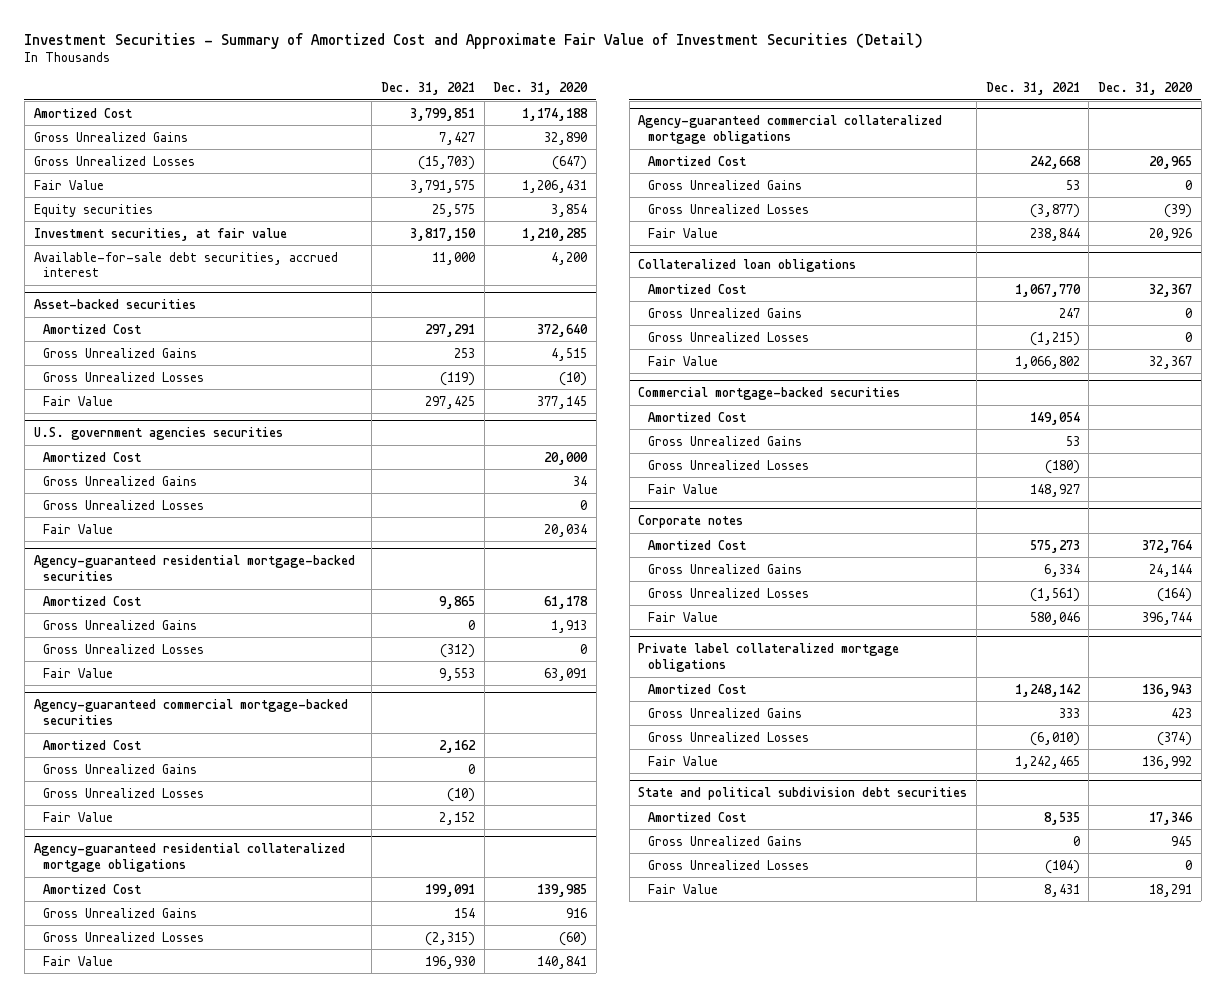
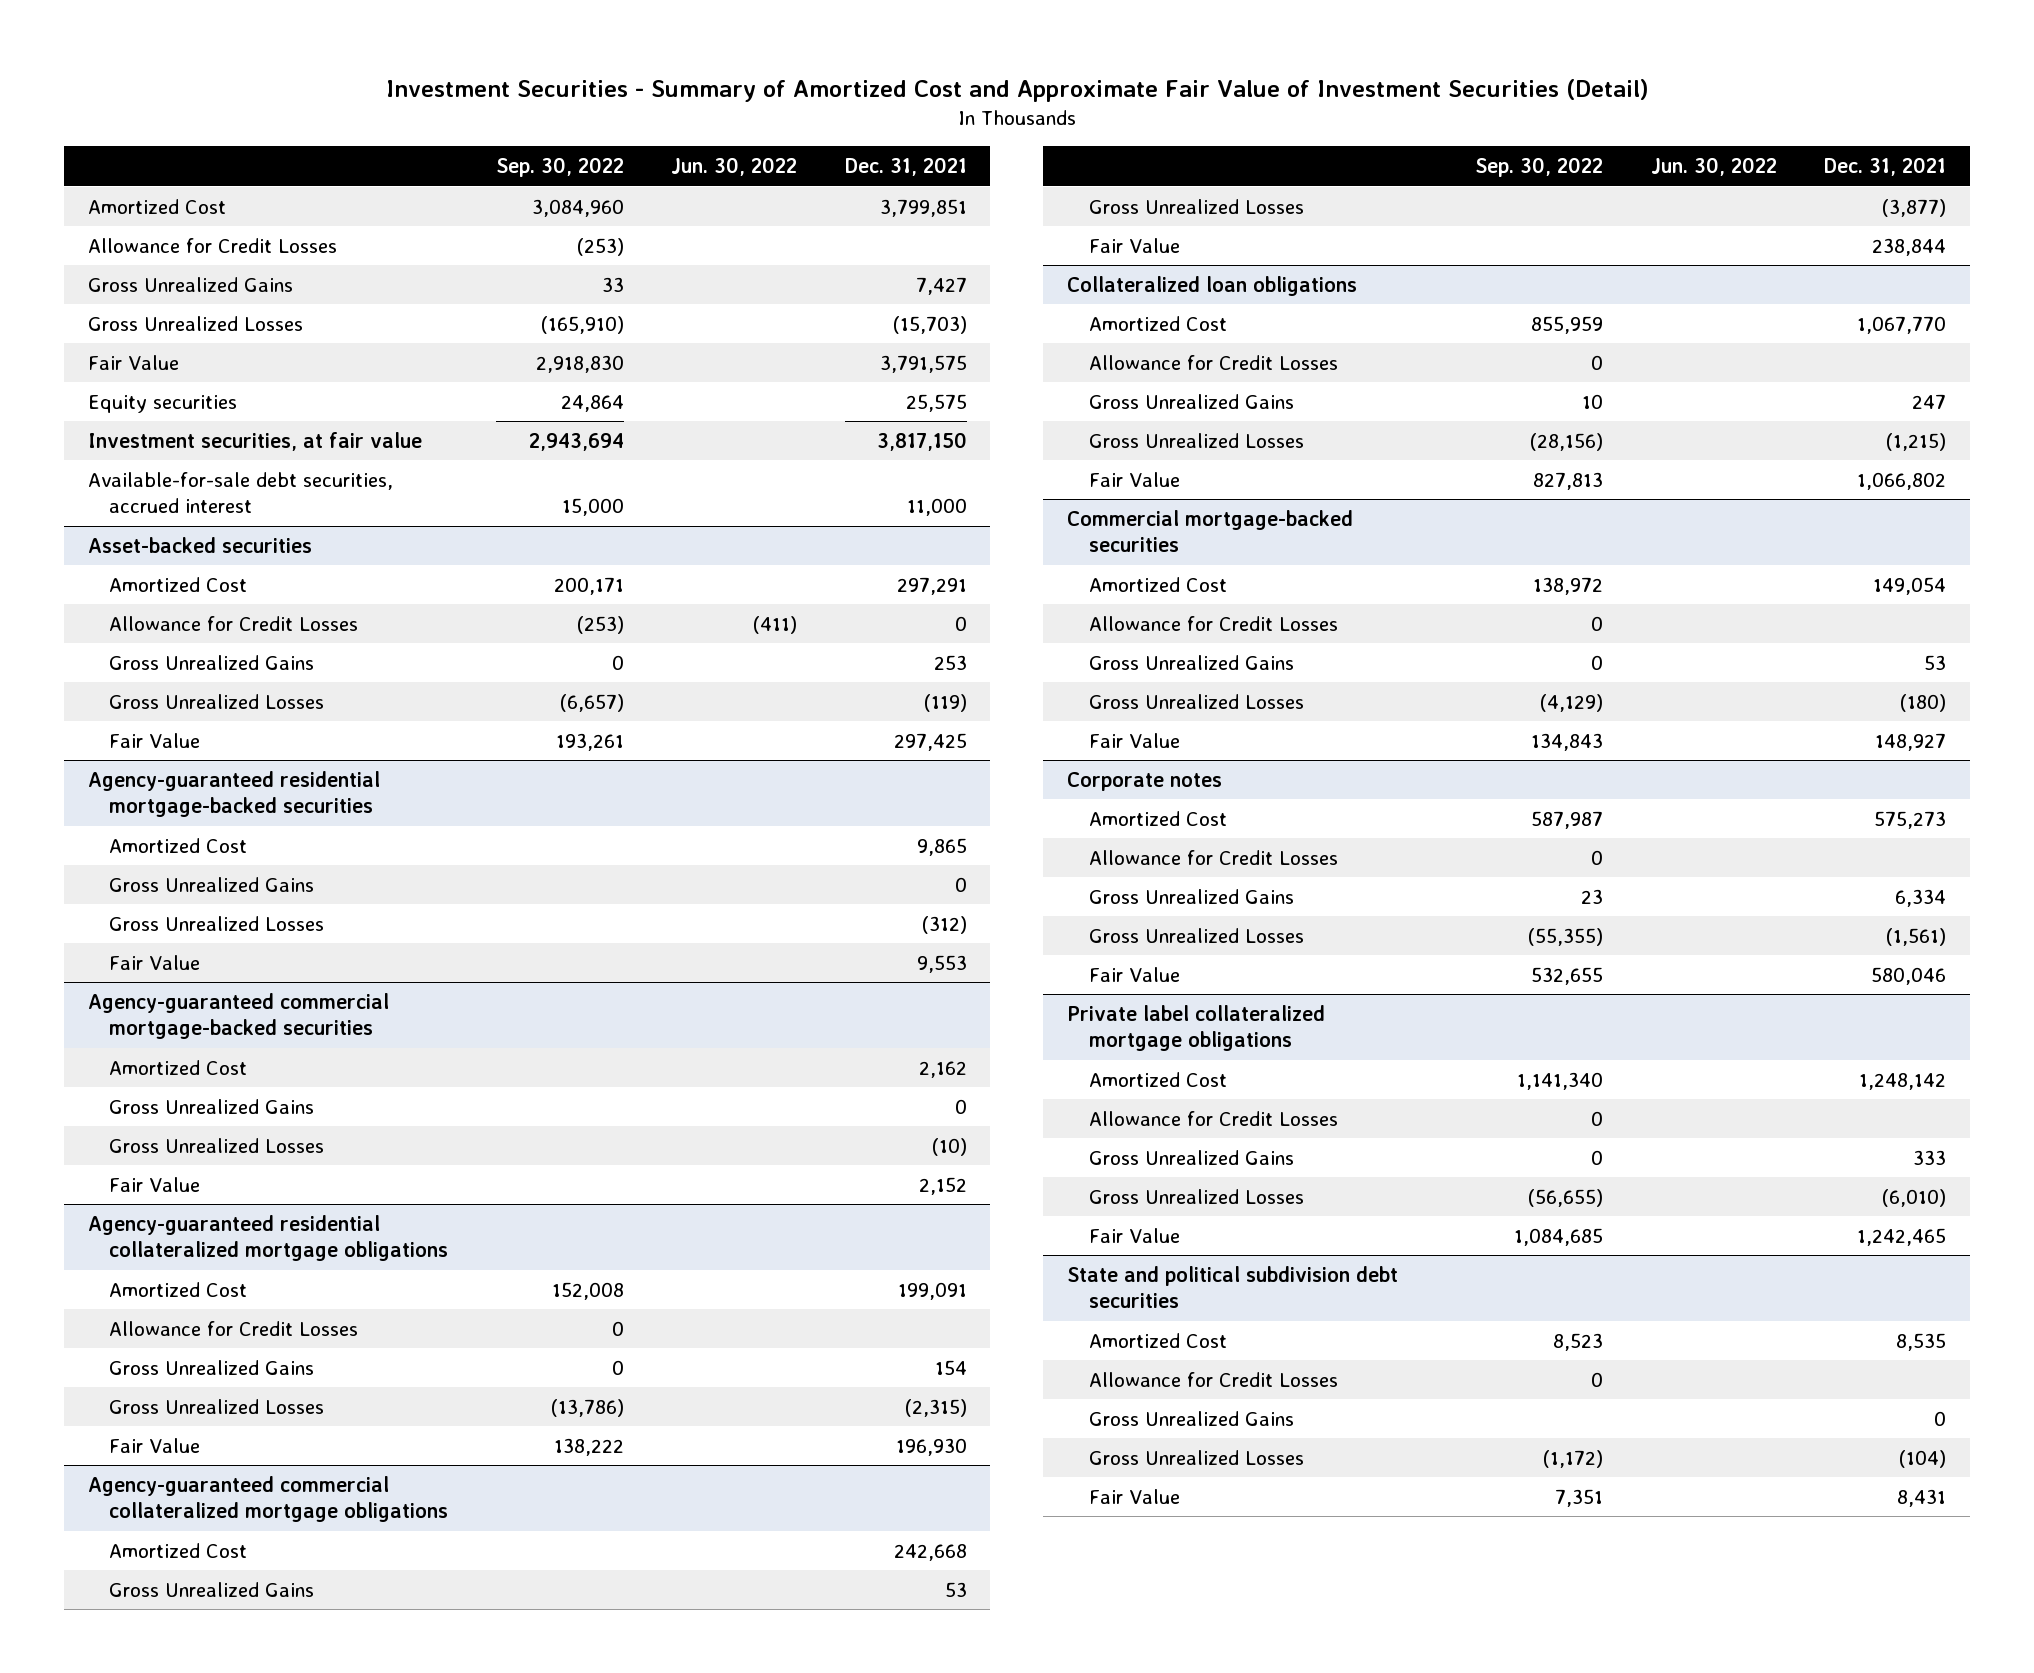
[493,82,589,96] Dec. 31, 2020 -> none
none -> [495,157,624,178] Sep. 30, 2022
none -> [671,157,798,177] Jun. 30, 2022
none -> [87,237,337,253] Allowance for Credit Losses
none -> [109,615,359,631] Allowance for Credit Losses
[33,427,283,441] U.S. government agencies securities -> none
[42,451,141,462] Amortized Cost -> none
[42,475,197,486] Gross Unrealized Gains -> none
[42,499,204,510] Gross Unrealized Losses -> none
[42,523,113,534] Fair Value -> none
none -> [109,1320,359,1336] Allowance for Credit Losses
none -> [1088,354,1338,370] Allowance for Credit Losses
none -> [1088,615,1338,631] Allowance for Credit Losses
none -> [1088,849,1338,865] Allowance for Credit Losses
none -> [1088,1110,1338,1126] Allowance for Credit Losses
none -> [1088,1371,1338,1387] Allowance for Credit Losses

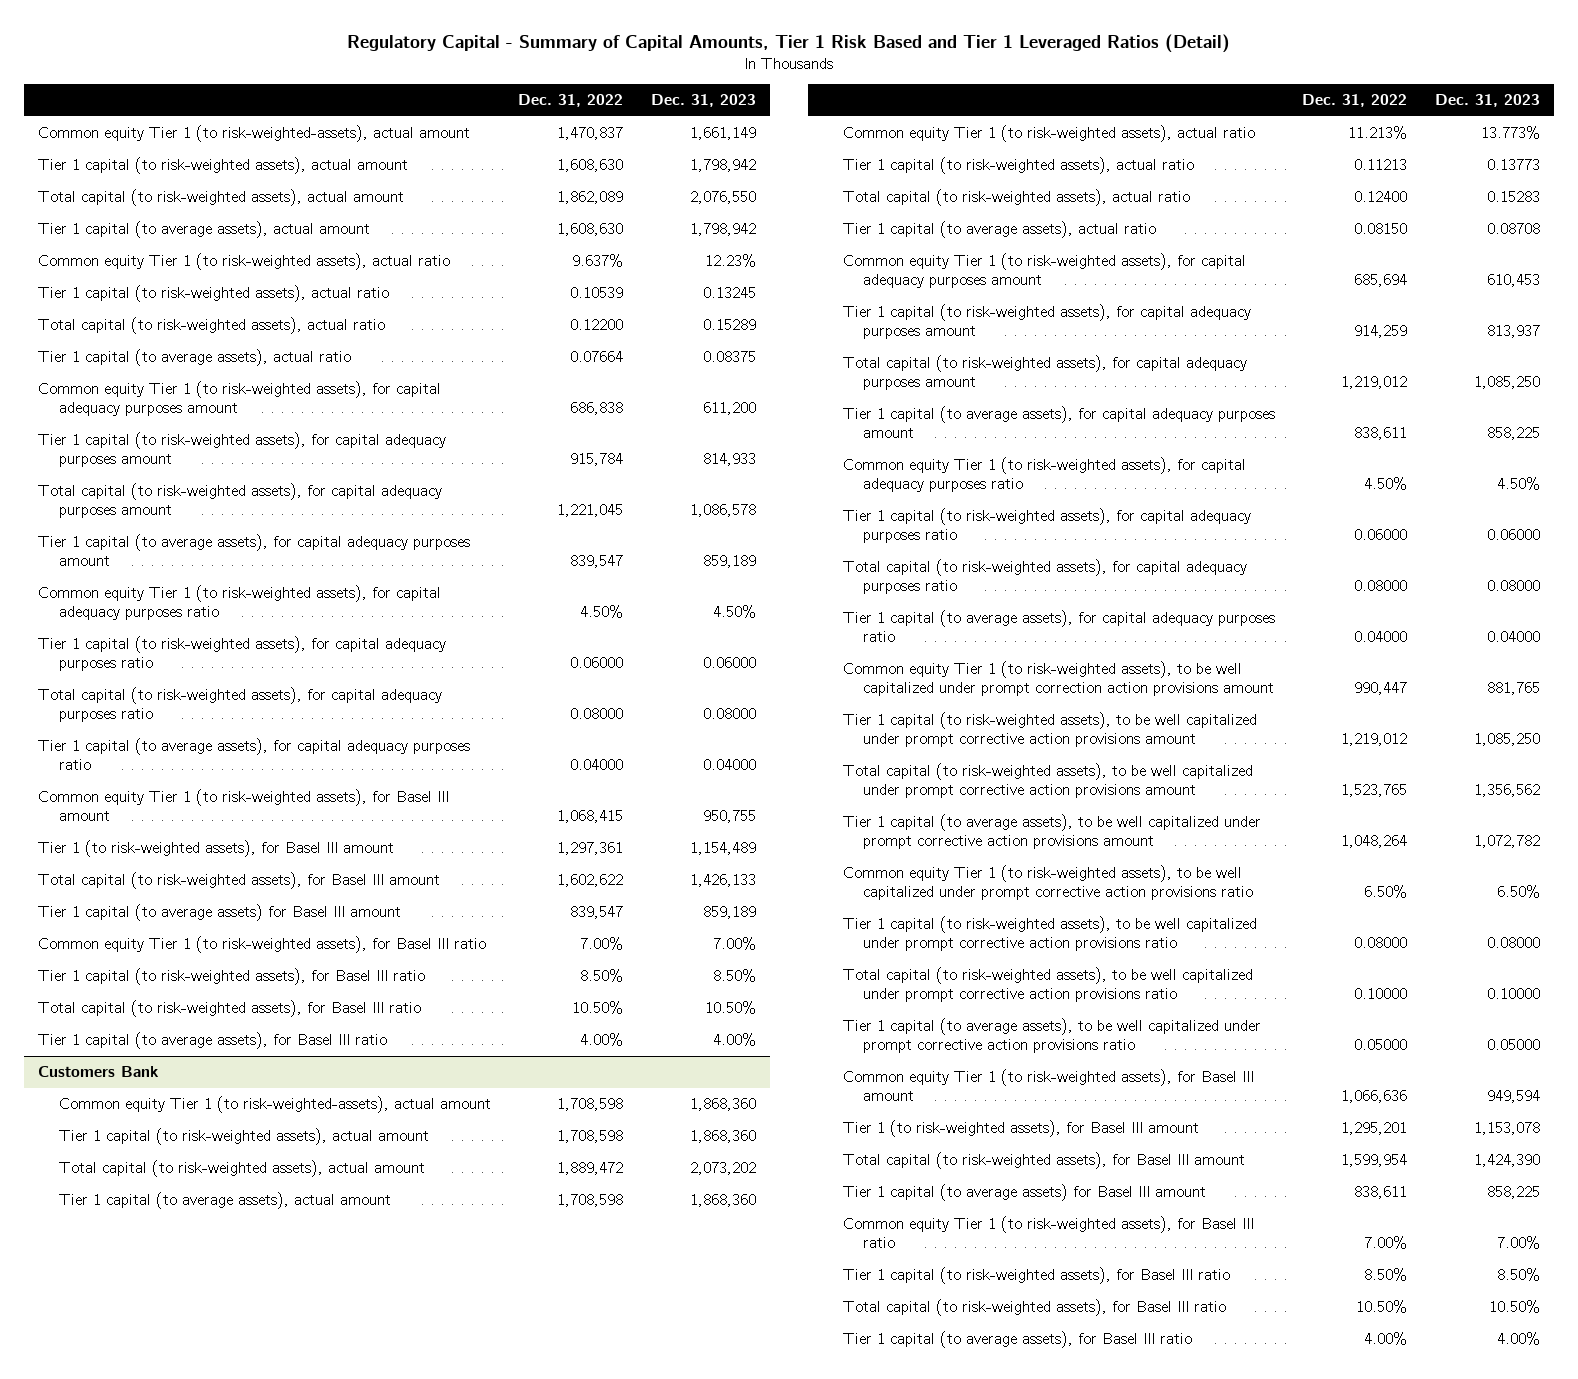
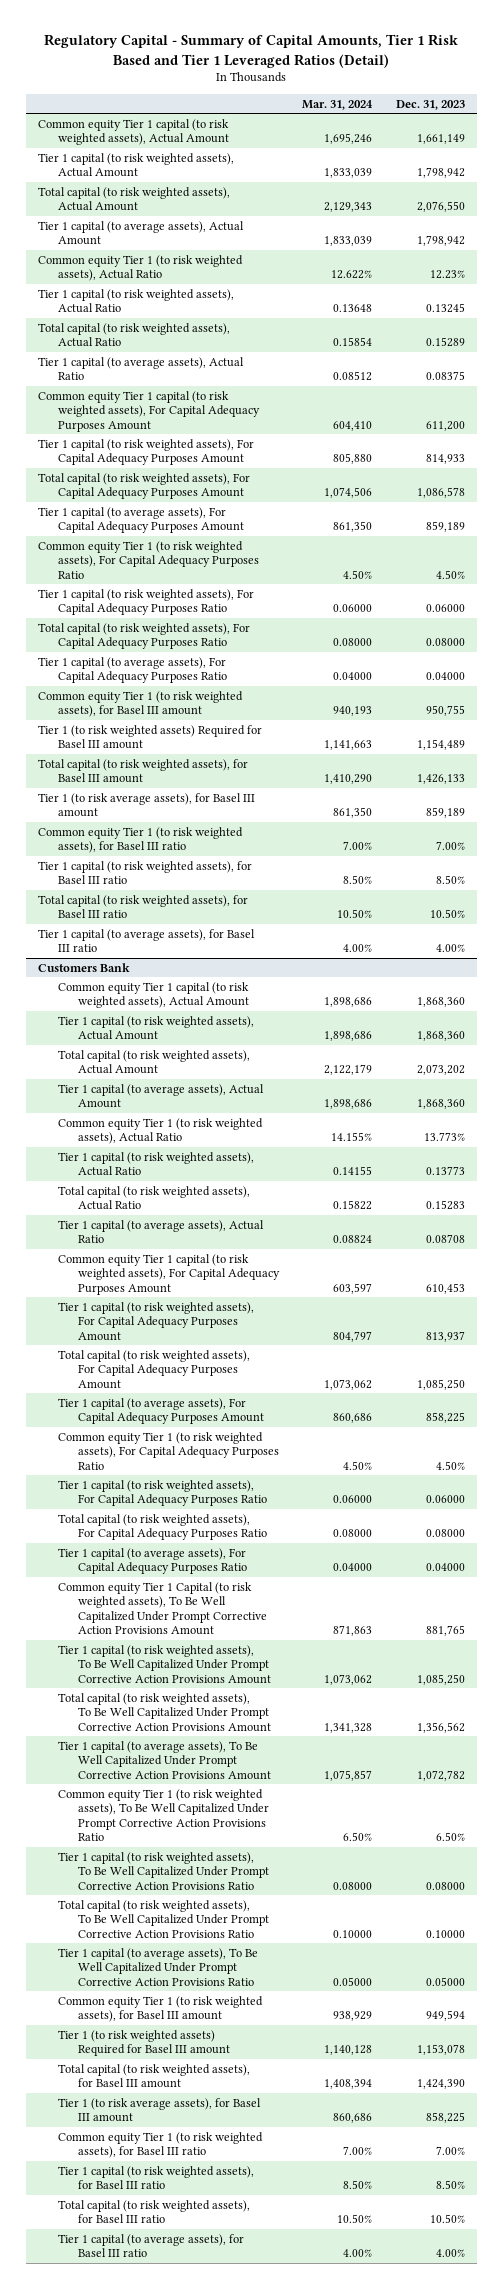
[518,94,624,108] Dec. 31, 2022 -> none
none -> [302,99,374,110] Mar. 31, 2024
[38,125,471,143] Common equity Tier 1 (to risk-weighted-assets), actual amount -> [37,118,229,146] Common equity Tier 1 capital (to risk weighted assets), Actual Amount
[38,157,409,175] Tier 1 capital (to risk-weighted assets), actual amount -> [37,152,234,178] Tier 1 capital (to risk weighted assets), Actual Amount
[38,189,405,207] Total capital (to risk-weighted assets), actual amount -> [37,186,230,212] Total capital (to risk weighted assets), Actual Amount
[38,221,371,239] Tier 1 capital (to average assets), actual amount -> [37,220,244,246] Tier 1 capital (to average assets), Actual Amount
[38,253,451,271] Common equity Tier 1 (to risk-weighted assets), actual ratio -> [37,254,243,282] Common equity Tier 1 (to risk weighted assets), Actual Ratio
[38,285,390,303] Tier 1 capital (to risk-weighted assets), actual ratio -> [37,288,234,314] Tier 1 capital (to risk weighted assets), Actual Ratio
[38,317,386,335] Total capital (to risk-weighted assets), actual ratio -> [37,322,230,348] Total capital (to risk weighted assets), Actual Ratio
[38,349,352,367] Tier 1 capital (to average assets), actual ratio -> [37,356,244,381] Tier 1 capital (to average assets), Actual Ratio
[38,381,442,417] Common equity Tier 1 (to risk-weighted assets), for capital adequacy purposes amount -> [37,390,260,432] Common equity Tier 1 capital (to risk weighted assets), For Capital Adequacy Purposes Amount
[38,432,447,468] Tier 1 capital (to risk-weighted assets), for capital adequacy purposes amount -> [37,438,254,466] Tier 1 capital (to risk weighted assets), For Capital Adequacy Purposes Amount
[38,483,443,519] Total capital (to risk-weighted assets), for capital adequacy purposes amount -> [37,472,250,500] Total capital (to risk weighted assets), For Capital Adequacy Purposes Amount
[38,534,471,567] Tier 1 capital (to average assets), for capital adequacy purposes amount -> [37,506,244,534] Tier 1 capital (to average assets), For Capital Adequacy Purposes Amount
[38,585,442,621] Common equity Tier 1 (to risk-weighted assets), for capital adequacy purposes ratio -> [37,540,259,579] Common equity Tier 1 (to risk weighted assets), For Capital Adequacy Purposes Ratio
[38,636,447,672] Tier 1 capital (to risk-weighted assets), for capital adequacy purposes ratio -> [37,588,254,616] Tier 1 capital (to risk weighted assets), For Capital Adequacy Purposes Ratio
[38,687,443,723] Total capital (to risk-weighted assets), for capital adequacy purposes ratio -> [37,622,250,650] Total capital (to risk weighted assets), For Capital Adequacy Purposes Ratio
[38,738,471,771] Tier 1 capital (to average assets), for capital adequacy purposes ratio -> [37,656,227,684] Tier 1 capital (to average assets), For Capital Adequacy Purposes Ratio
[38,789,450,822] Common equity Tier 1 (to risk-weighted assets), for Basel III amount -> [37,690,243,718] Common equity Tier 1 (to risk weighted assets), for Basel III amount
[38,840,395,858] Tier 1 (to risk-weighted assets), for Basel III amount -> [37,724,262,750] Tier 1 (to risk weighted assets) Required for Basel III amount
[38,872,441,890] Total capital (to risk-weighted assets), for Basel III amount -> [37,758,248,784] Total capital (to risk weighted assets), for Basel III amount
[38,904,402,922] Tier 1 capital (to average assets) for Basel III amount -> [37,792,255,818] Tier 1 (to risk average assets), for Basel III amount
[38,936,487,954] Common equity Tier 1 (to risk-weighted assets), for Basel III ratio -> [37,826,243,854] Common equity Tier 1 (to risk weighted assets), for Basel III ratio
[38,968,426,986] Tier 1 capital (to risk-weighted assets), for Basel III ratio -> [37,860,252,885] Tier 1 capital (to risk weighted assets), for Basel III ratio
[38,1000,422,1018] Total capital (to risk-weighted assets), for Basel III ratio -> [37,894,248,919] Total capital (to risk weighted assets), for Basel III ratio
[58,1096,491,1114] Common equity Tier 1 (to risk-weighted-assets), actual amount -> [57,981,249,1009] Common equity Tier 1 capital (to risk weighted assets), Actual Amount
[58,1128,429,1146] Tier 1 capital (to risk-weighted assets), actual amount -> [57,1015,254,1041] Tier 1 capital (to risk weighted assets), Actual Amount
[58,1160,425,1178] Total capital (to risk-weighted assets), actual amount -> [57,1049,250,1075] Total capital (to risk weighted assets), Actual Amount
[58,1192,391,1210] Tier 1 capital (to average assets), actual amount -> [57,1083,264,1109] Tier 1 capital (to average assets), Actual Amount
[842,125,1255,143] Common equity Tier 1 (to risk-weighted assets), actual ratio -> [57,1117,263,1145] Common equity Tier 1 (to risk weighted assets), Actual Ratio
[842,157,1194,175] Tier 1 capital (to risk-weighted assets), actual ratio -> [57,1151,254,1177] Tier 1 capital (to risk weighted assets), Actual Ratio
[842,189,1190,207] Total capital (to risk-weighted assets), actual ratio -> [57,1185,250,1211] Total capital (to risk weighted assets), Actual Ratio
[842,221,1156,239] Tier 1 capital (to average assets), actual ratio -> [57,1219,264,1244] Tier 1 capital (to average assets), Actual Ratio
[842,253,1246,289] Common equity Tier 1 (to risk-weighted assets), for capital adequacy purposes amount -> [57,1253,280,1295] Common equity Tier 1 capital (to risk weighted assets), For Capital Adequacy Purposes Amount
[842,304,1251,340] Tier 1 capital (to risk-weighted assets), for capital adequacy purposes amount -> [57,1301,254,1341] Tier 1 capital (to risk weighted assets), For Capital Adequacy Purposes Amount
[842,355,1247,391] Total capital (to risk-weighted assets), for capital adequacy purposes amount -> [57,1349,250,1389] Total capital (to risk weighted assets), For Capital Adequacy Purposes Amount
[842,406,1275,439] Tier 1 capital (to average assets), for capital adequacy purposes amount -> [57,1397,264,1425] Tier 1 capital (to average assets), For Capital Adequacy Purposes Amount
[842,457,1246,493] Common equity Tier 1 (to risk-weighted assets), for capital adequacy purposes ratio -> [57,1431,279,1470] Common equity Tier 1 (to risk weighted assets), For Capital Adequacy Purposes Ratio
[842,508,1251,544] Tier 1 capital (to risk-weighted assets), for capital adequacy purposes ratio -> [57,1479,267,1507] Tier 1 capital (to risk weighted assets), For Capital Adequacy Purposes Ratio
[842,559,1247,595] Total capital (to risk-weighted assets), for capital adequacy purposes ratio -> [57,1513,267,1541] Total capital (to risk weighted assets), For Capital Adequacy Purposes Ratio
[842,610,1275,643] Tier 1 capital (to average assets), for capital adequacy purposes ratio -> [57,1547,247,1575] Tier 1 capital (to average assets), For Capital Adequacy Purposes Ratio
[842,661,1275,697] Common equity Tier 1 (to risk-weighted assets), to be well capitalized under prompt correction action provisions amount -> [57,1581,267,1636] Common equity Tier 1 Capital (to risk weighted assets), To Be Well Capitalized Under Prompt Corrective Action Provisions Amount
[842,712,1257,748] Tier 1 capital (to risk-weighted assets), to be well capitalized under prompt corrective action provisions amount -> [57,1644,271,1684] Tier 1 capital (to risk weighted assets), To Be Well Capitalized Under Prompt Corrective Action Provisions Amount
[842,763,1253,799] Total capital (to risk-weighted assets), to be well capitalized under prompt corrective action provisions amount -> [57,1692,271,1732] Total capital (to risk weighted assets), To Be Well Capitalized Under Prompt Corrective Action Provisions Amount
[842,814,1261,850] Tier 1 capital (to average assets), to be well capitalized under prompt corrective action provisions amount -> [57,1740,271,1780] Tier 1 capital (to average assets), To Be Well Capitalized Under Prompt Corrective Action Provisions Amount
[842,865,1254,901] Common equity Tier 1 (to risk-weighted assets), to be well capitalized under prompt corrective action provisions ratio -> [57,1788,269,1842] Common equity Tier 1 (to risk weighted assets), To Be Well Capitalized Under Prompt Corrective Action Provisions Ratio
[842,916,1257,952] Tier 1 capital (to risk-weighted assets), to be well capitalized under prompt corrective action provisions ratio -> [57,1851,269,1890] Tier 1 capital (to risk weighted assets), To Be Well Capitalized Under Prompt Corrective Action Provisions Ratio
[842,967,1253,1003] Total capital (to risk-weighted assets), to be well capitalized under prompt corrective action provisions ratio -> [57,1899,269,1938] Total capital (to risk weighted assets), To Be Well Capitalized Under Prompt Corrective Action Provisions Ratio
[842,1018,1261,1054] Tier 1 capital (to average assets), to be well capitalized under prompt corrective action provisions ratio -> [57,1947,258,1986] Tier 1 capital (to average assets), To Be Well Capitalized Under Prompt Corrective Action Provisions Ratio
[842,1069,1254,1102] Common equity Tier 1 (to risk-weighted assets), for Basel III amount -> [57,1995,263,2023] Common equity Tier 1 (to risk weighted assets), for Basel III amount
[842,1120,1199,1138] Tier 1 (to risk-weighted assets), for Basel III amount -> [57,2029,230,2057] Tier 1 (to risk weighted assets) Required for Basel III amount
[842,1152,1245,1170] Total capital (to risk-weighted assets), for Basel III amount -> [57,2063,250,2089] Total capital (to risk weighted assets), for Basel III amount
[842,1184,1206,1202] Tier 1 capital (to average assets) for Basel III amount -> [57,2097,261,2123] Tier 1 (to risk average assets), for Basel III amount
[842,1216,1254,1249] Common equity Tier 1 (to risk-weighted assets), for Basel III ratio -> [57,2131,263,2159] Common equity Tier 1 (to risk weighted assets), for Basel III ratio
[842,1267,1230,1285] Tier 1 capital (to risk-weighted assets), for Basel III ratio -> [57,2165,254,2190] Tier 1 capital (to risk weighted assets), for Basel III ratio
[842,1299,1226,1317] Total capital (to risk-weighted assets), for Basel III ratio -> [57,2199,250,2224] Total capital (to risk weighted assets), for Basel III ratio

